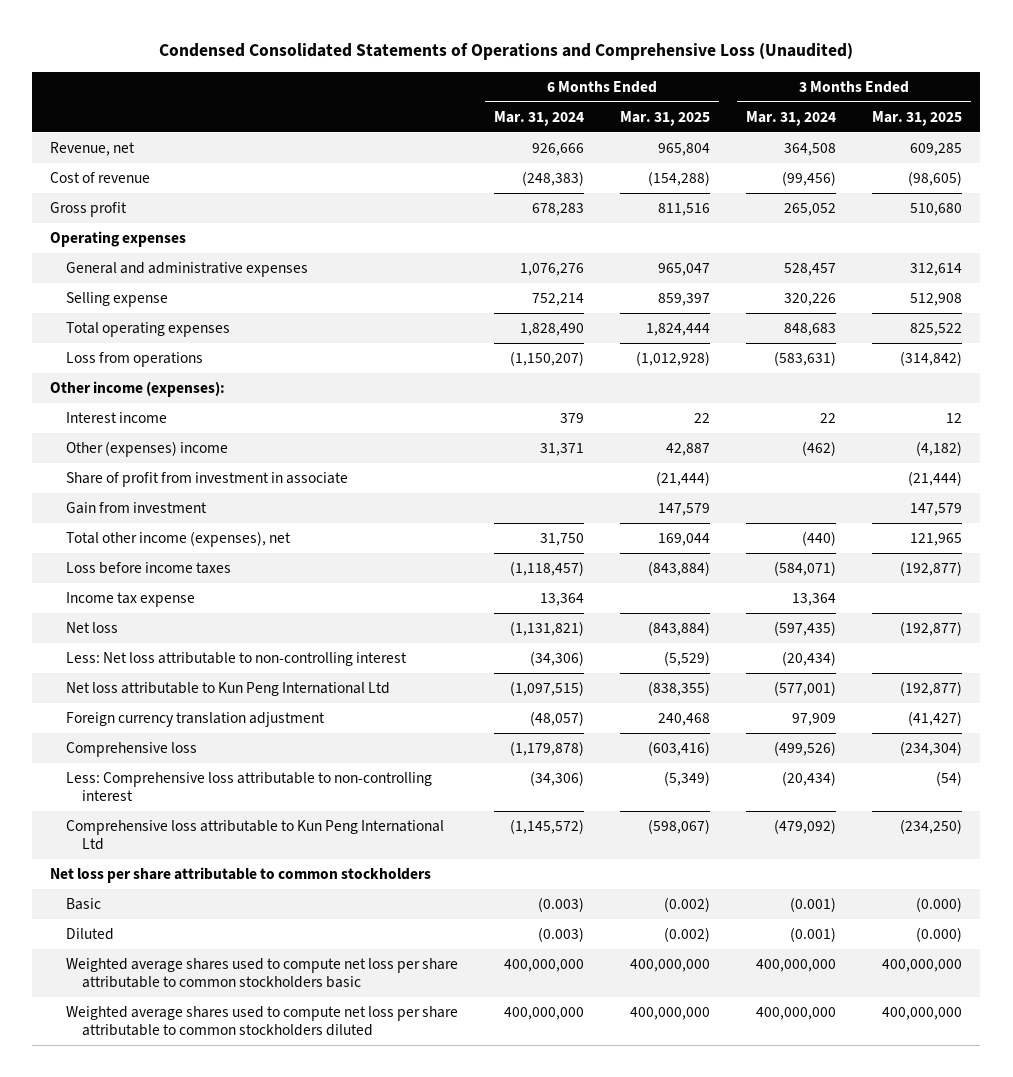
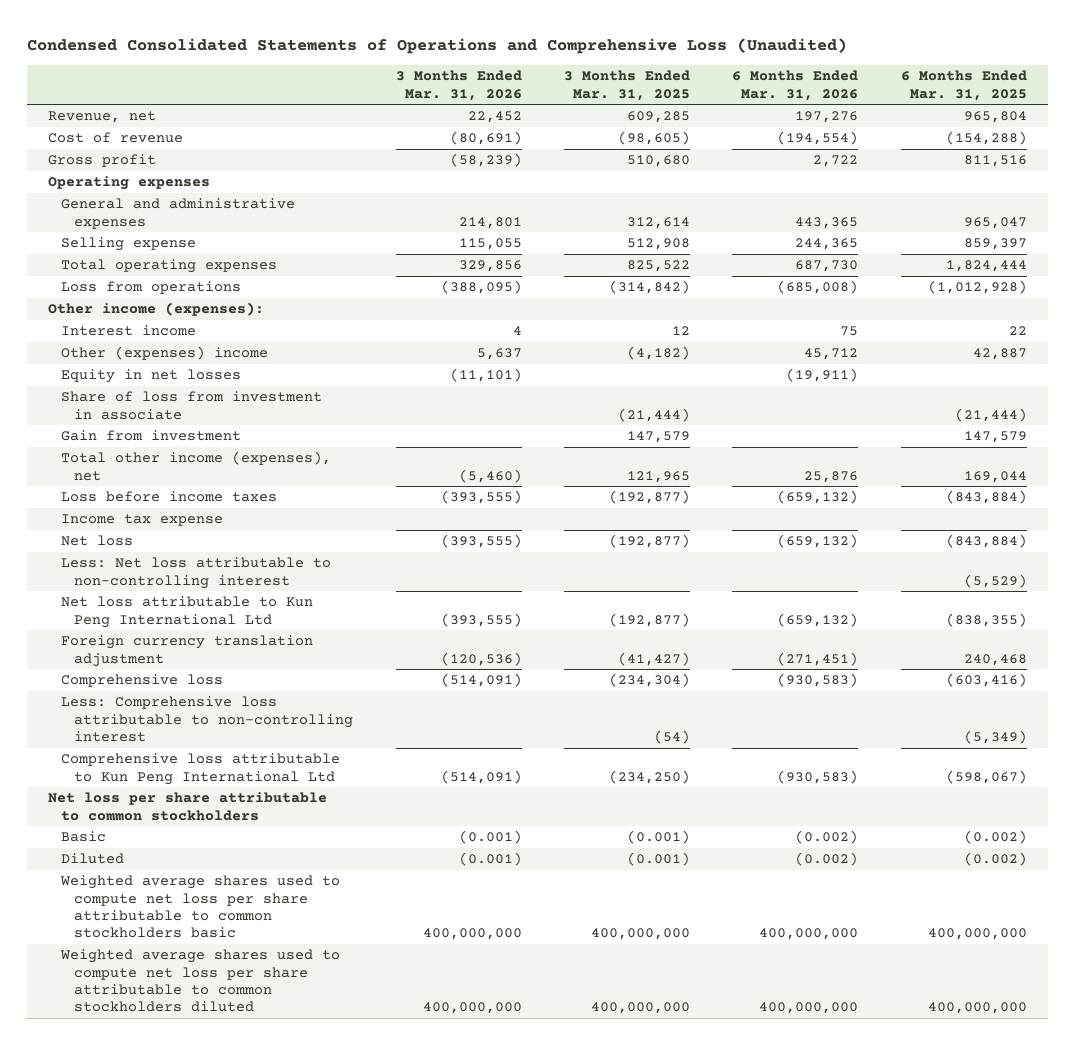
[494,110,585,126] Mar. 31, 2024 -> none
[746,110,837,126] Mar. 31, 2024 -> none
none -> [395,70,522,101] 3 Months Ended Mar. 31, 2026
none -> [732,70,859,101] 6 Months Ended Mar. 31, 2026
none -> [61,369,242,384] Equity in net losses
[66,472,349,488] Share of profit from investment in associate -> [61,391,323,420] Share of loss from investment in associate
[916,897,963,913] (0.000) -> [627,830,691,845] (0.001)
[916,927,963,943] (0.000) -> [627,852,691,867] (0.001)

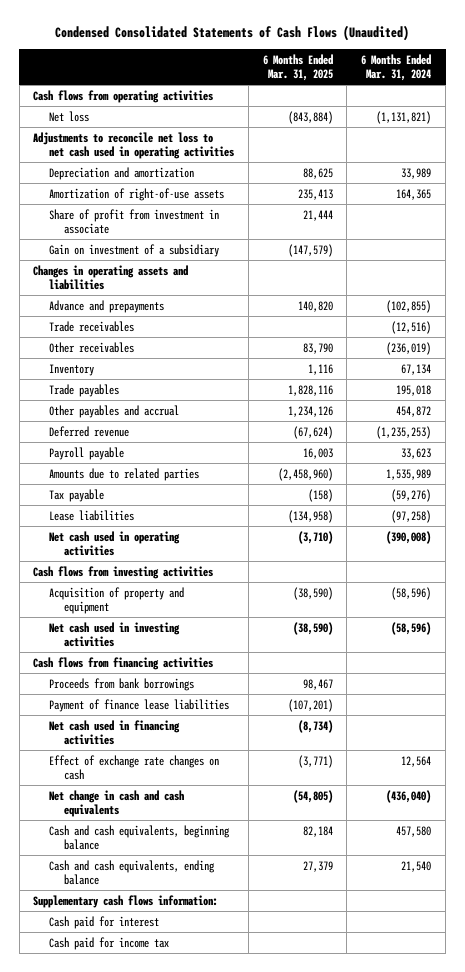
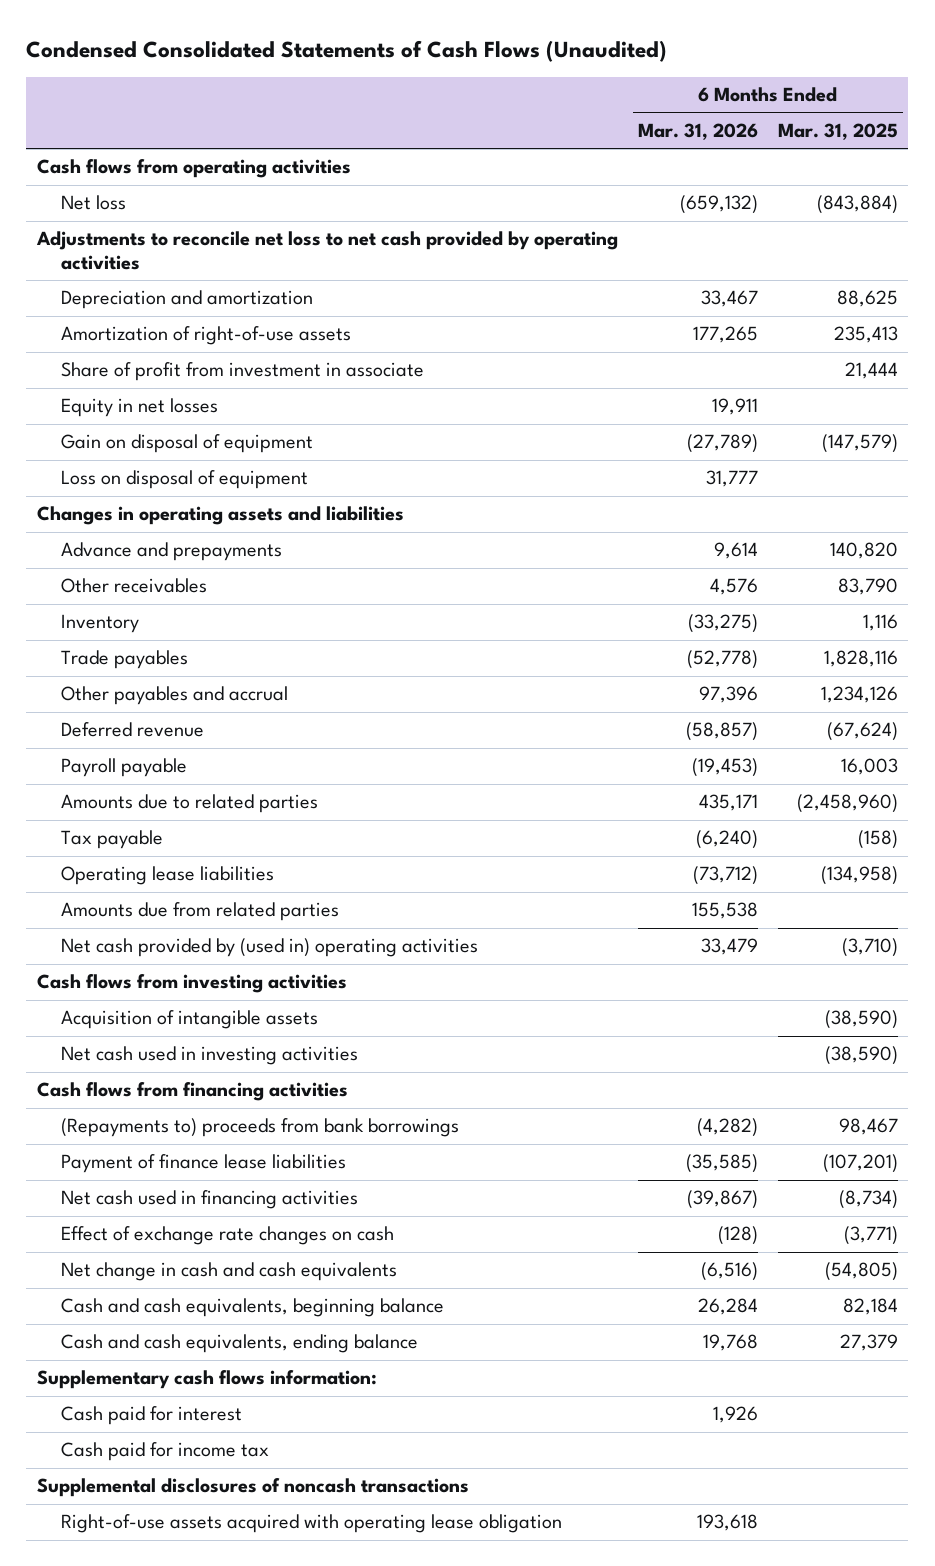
[361,53,432,81] 6 Months Ended Mar. 31, 2024 -> none
none -> [637,122,758,140] Mar. 31, 2026
[33,131,234,159] Adjustments to reconcile net loss to net cash used in operating activities -> [35,231,618,271] Adjustments to reconcile net loss to net cash provided by operating activities
none -> [60,398,218,418] Equity in net losses
[48,243,219,257] Gain on investment of a subsidiary -> [60,434,313,454] Gain on disposal of equipment
none -> [60,470,308,490] Loss on disposal of equipment
[48,320,134,332] Trade receivables -> none
[48,509,134,521] Lease liabilities -> [60,866,274,886] Operating lease liabilities
none -> [60,902,339,922] Amounts due from related parties
[48,530,180,556] Net cash used in operating activities -> [60,938,478,958] Net cash provided by (used in) operating activities
[48,586,184,614] Acquisition of property and equipment -> [60,1010,318,1030] Acquisition of intangible assets
[48,677,194,691] Proceeds from bank borrowings -> [60,1118,459,1138] (Repayments to) proceeds from bank borrowings
none -> [36,1478,469,1498] Supplemental disclosures of noncash transactions
none -> [60,1514,562,1534] Right-of-use assets acquired with operating lease obligation

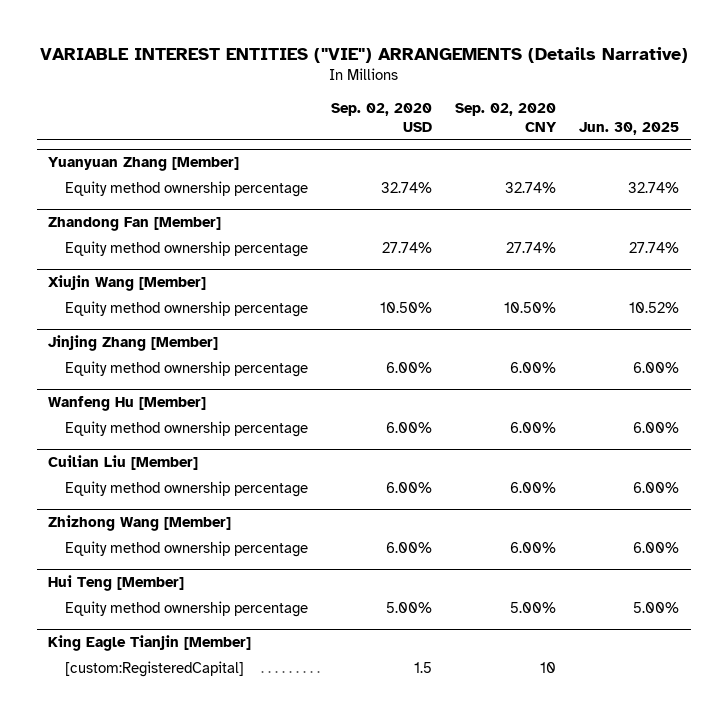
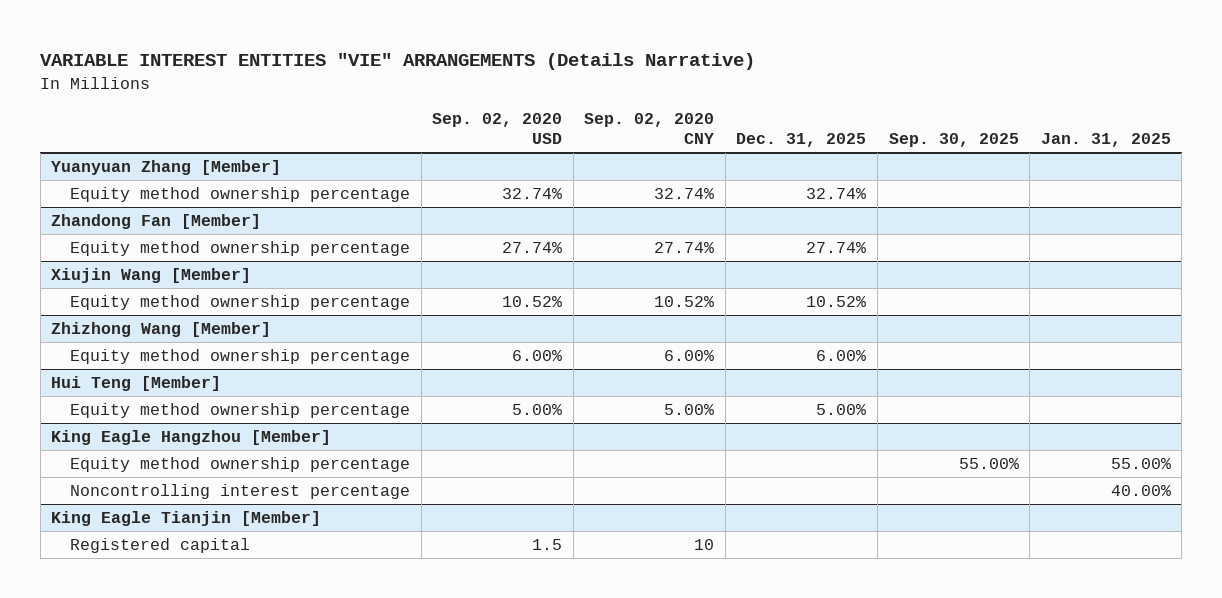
[39,47,688,64] VARIABLE INTEREST ENTITIES ("VIE") ARRANGEMENTS (Details Narrative) -> [40,53,756,71] VARIABLE INTEREST ENTITIES "VIE" ARRANGEMENTS (Details Narrative)
[579,122,680,136] Jun. 30, 2025 -> none
none -> [736,133,867,148] Dec. 31, 2025
none -> [888,133,1019,148] Sep. 30, 2025
none -> [1040,133,1171,148] Jan. 31, 2025
[48,335,219,352] Jinjing Zhang [Member] -> none
[64,360,308,377] Equity method ownership percentage -> none
[48,396,207,412] Wanfeng Hu [Member] -> none
[64,420,308,437] Equity method ownership percentage -> none
[48,455,199,471] Cuilian Liu [Member] -> none
[64,480,308,497] Equity method ownership percentage -> none
[380,301,433,313] 10.50% -> [502,295,563,307] 10.52%
[504,301,557,313] 10.50% -> [654,295,715,307] 10.52%
none -> [51,429,332,445] King Eagle Hangzhou [Member]
none -> [70,456,411,472] Equity method ownership percentage
none -> [70,483,411,499] Noncontrolling interest percentage
[64,660,244,677] [custom:RegisteredCapital] -> [70,537,251,553] Registered capital

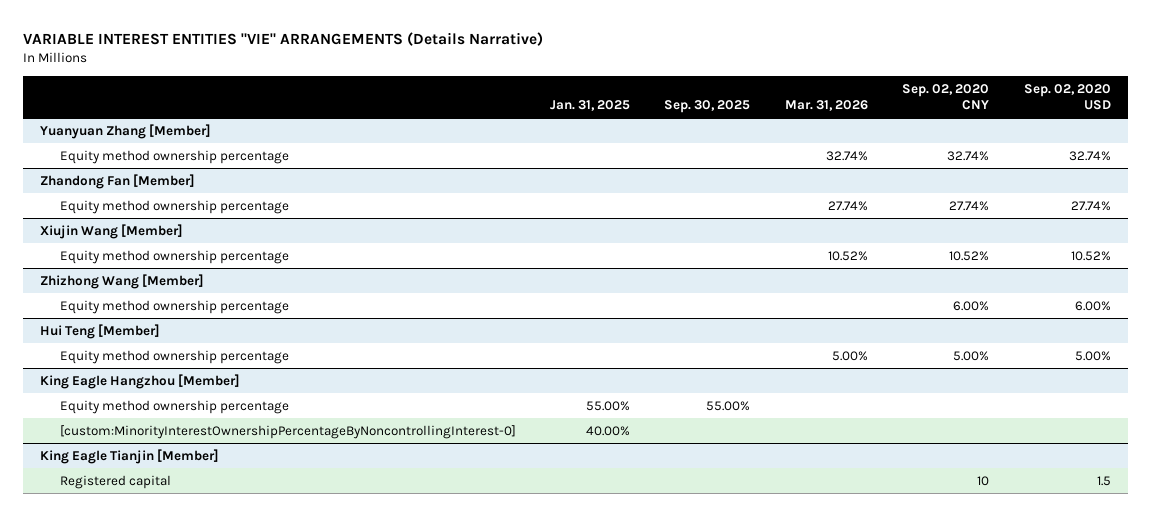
[736,133,867,148] Dec. 31, 2025 -> none
none -> [784,100,868,112] Mar. 31, 2026
[70,483,411,499] Noncontrolling interest percentage -> [59,424,516,439] [custom:MinorityInterestOwnershipPercentageByNoncontrollingInterest-0]

